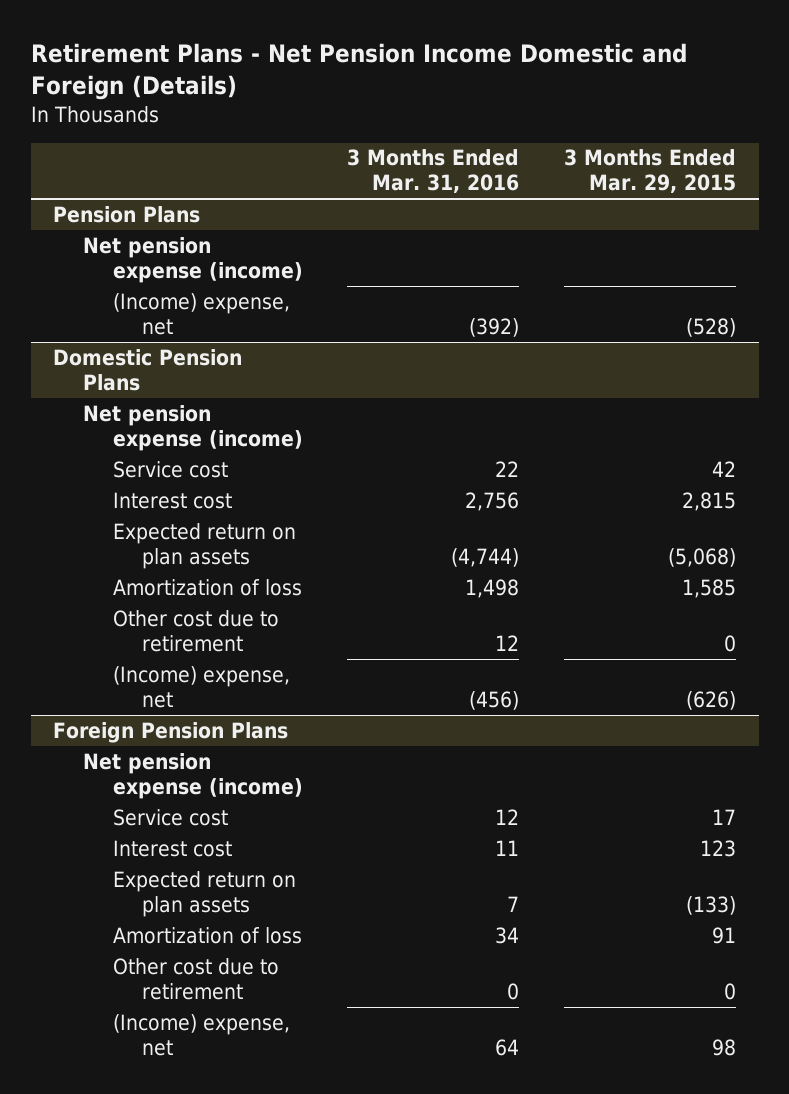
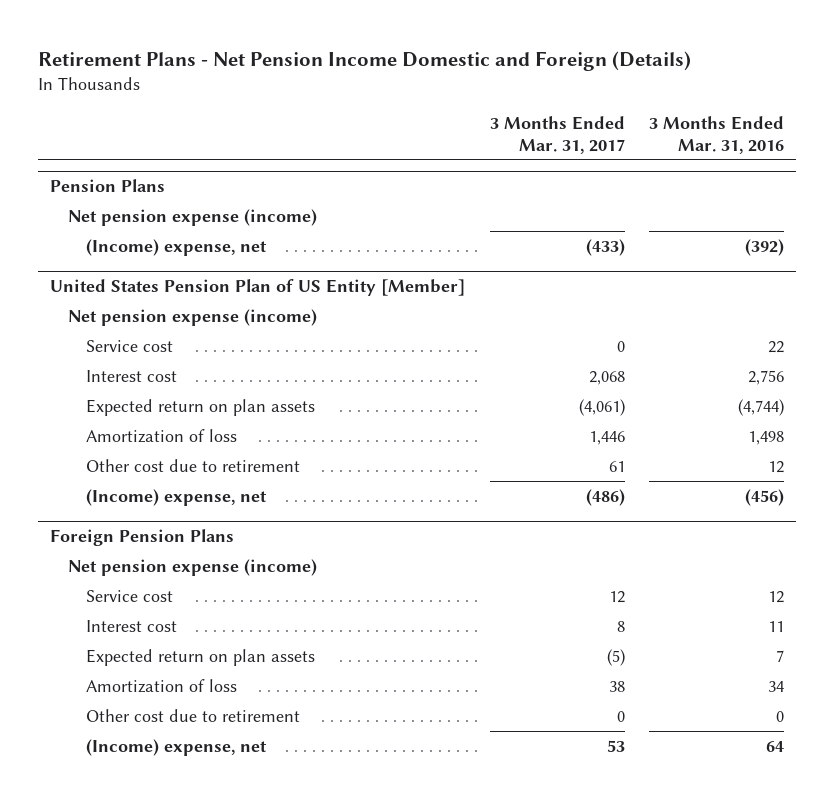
[564,149,737,194] 3 Months Ended Mar. 29, 2015 -> none
none -> [489,116,625,154] 3 Months Ended Mar. 31, 2017
[53,348,243,391] Domestic Pension Plans -> [50,279,466,297] United States Pension Plan of US Entity [Member]

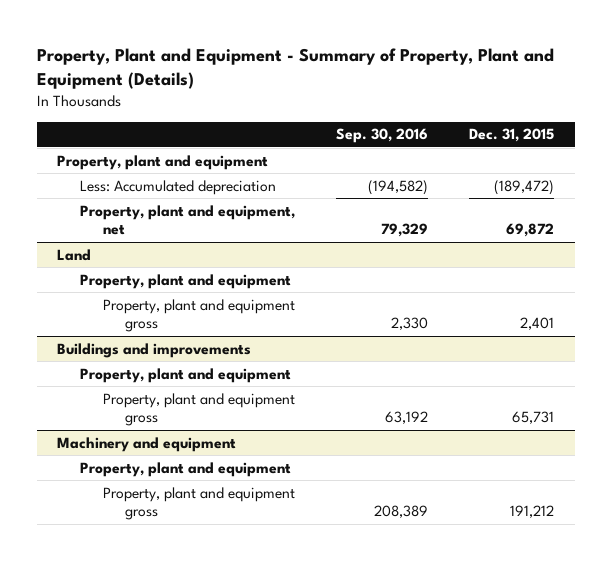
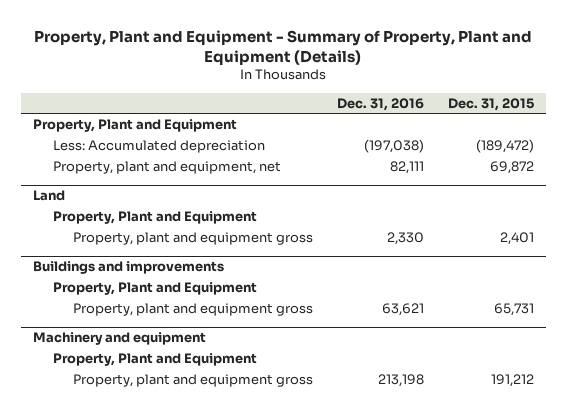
[336,128,429,144] Sep. 30, 2016 -> none
none -> [336,97,424,111] Dec. 31, 2016
[57,154,269,170] Property, plant and equipment -> [33,119,238,133] Property, Plant and Equipment
[80,273,292,289] Property, plant and equipment -> [52,211,257,225] Property, Plant and Equipment
[80,367,292,383] Property, plant and equipment -> [52,282,257,296] Property, Plant and Equipment
[80,461,292,477] Property, plant and equipment -> [52,353,257,367] Property, Plant and Equipment

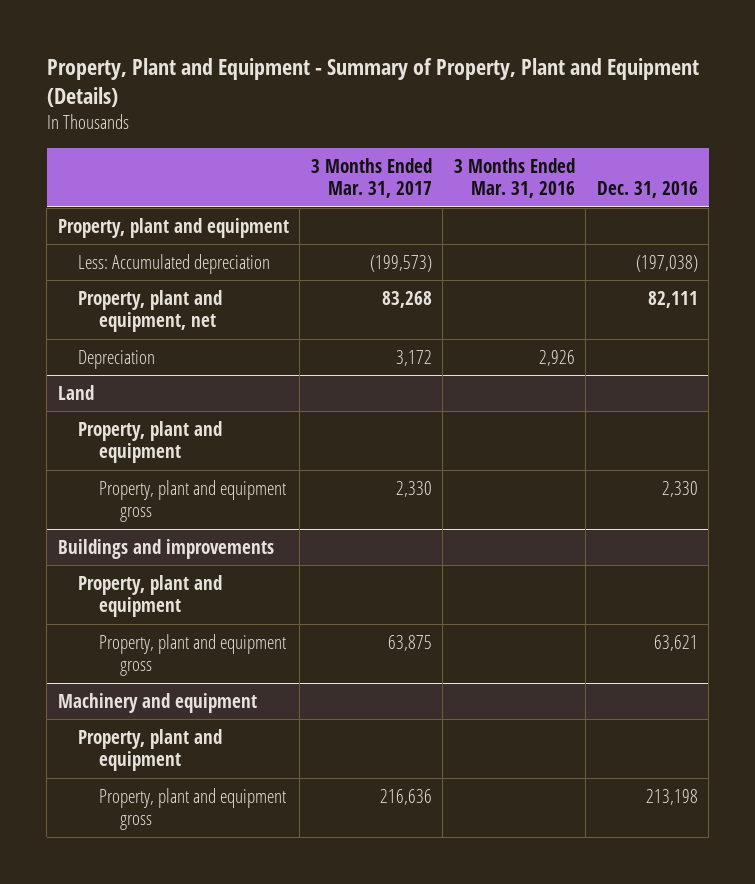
[447,97,534,111] Dec. 31, 2015 -> none
none -> [310,157,432,199] 3 Months Ended Mar. 31, 2017
none -> [453,157,575,199] 3 Months Ended Mar. 31, 2016
[33,119,238,133] Property, Plant and Equipment -> [57,217,289,238] Property, plant and equipment
none -> [78,349,156,369] Depreciation
[52,211,257,225] Property, Plant and Equipment -> [78,420,223,464] Property, plant and equipment
[52,282,257,296] Property, Plant and Equipment -> [78,574,223,618] Property, plant and equipment
[52,353,257,367] Property, Plant and Equipment -> [78,728,223,772] Property, plant and equipment

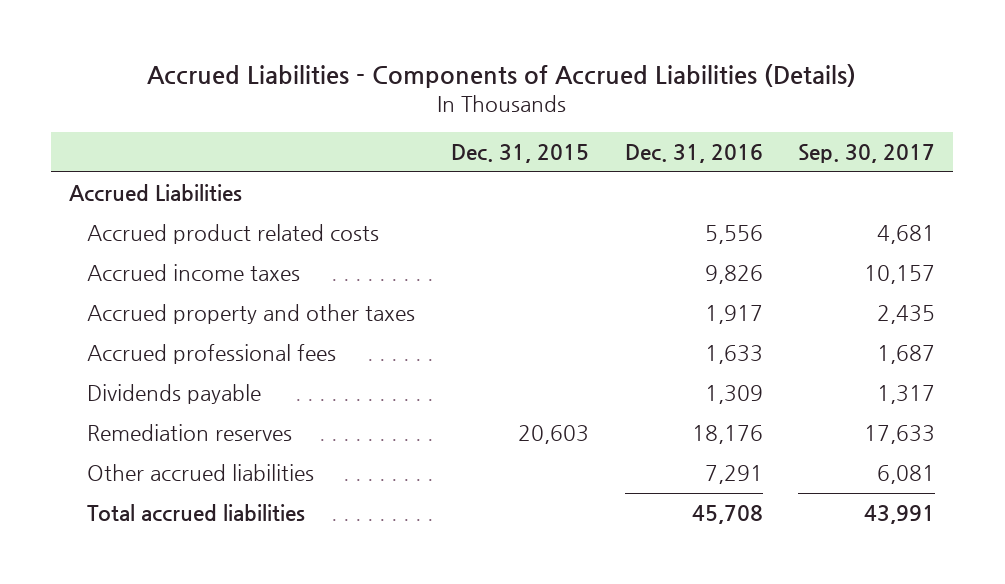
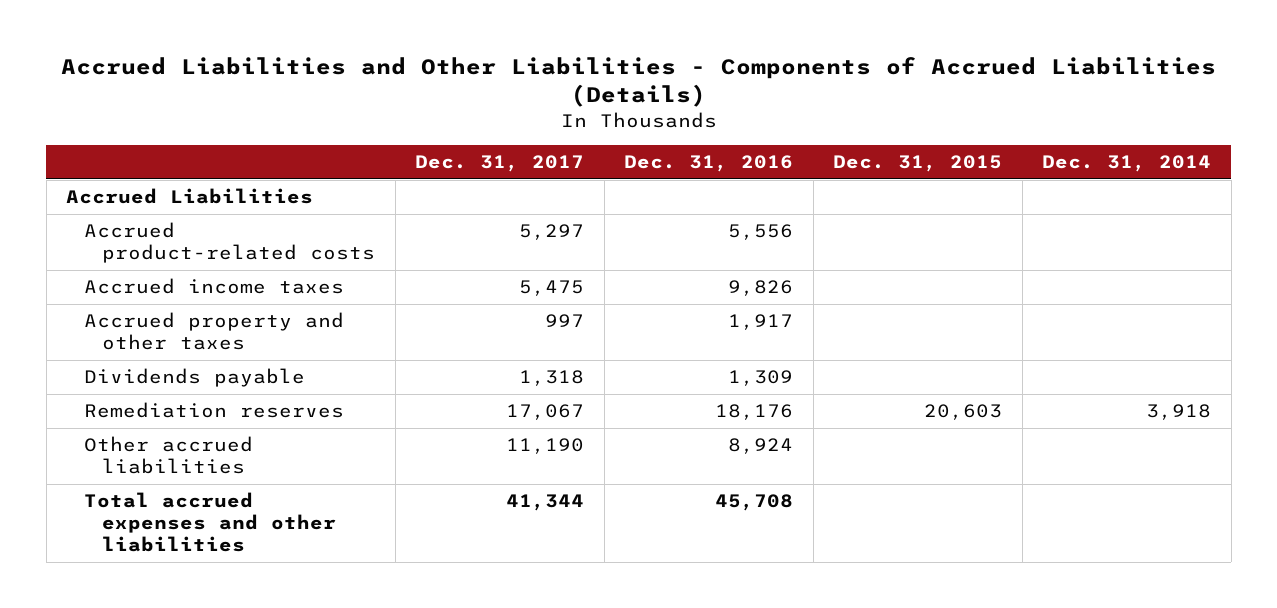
[147,64,857,89] Accrued Liabilities - Components of Accrued Liabilities (Details) -> [60,57,1216,108] Accrued Liabilities and Other Liabilities - Components of Accrued Liabilities (Details)
[798,143,936,163] Sep. 30, 2017 -> none
none -> [415,155,585,173] Dec. 31, 2017
none -> [1042,155,1212,173] Dec. 31, 2014
[87,224,380,245] Accrued product related costs -> [84,222,376,264] Accrued product-related costs
[87,344,337,365] Accrued professional fees -> none
[704,465,763,485] 7,291 -> [728,438,794,455] 8,924
[87,504,306,523] Total accrued liabilities -> [84,492,337,553] Total accrued expenses and other liabilities

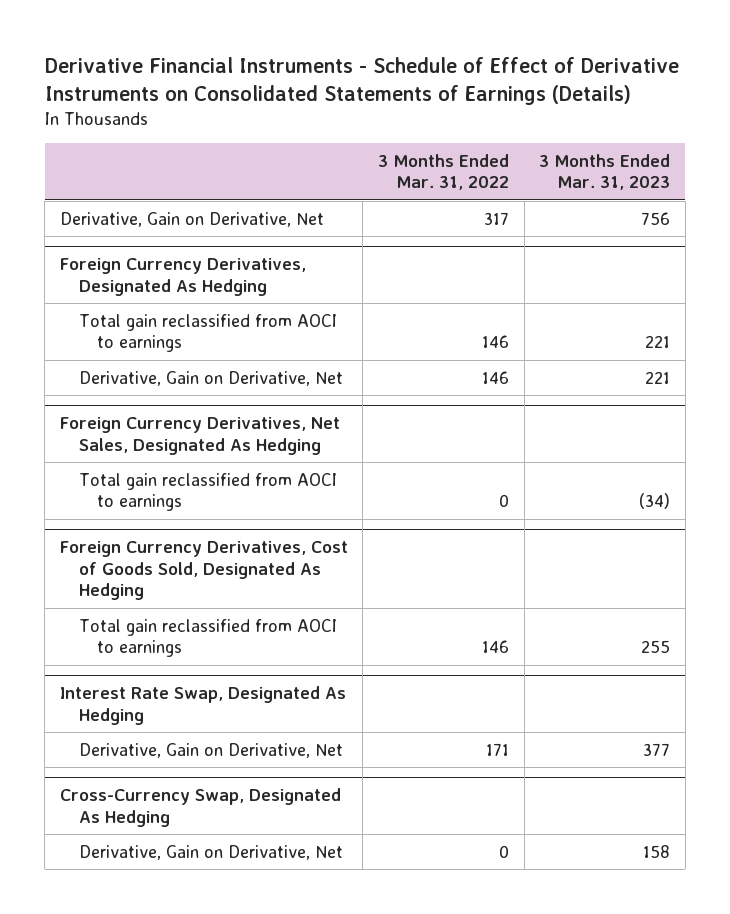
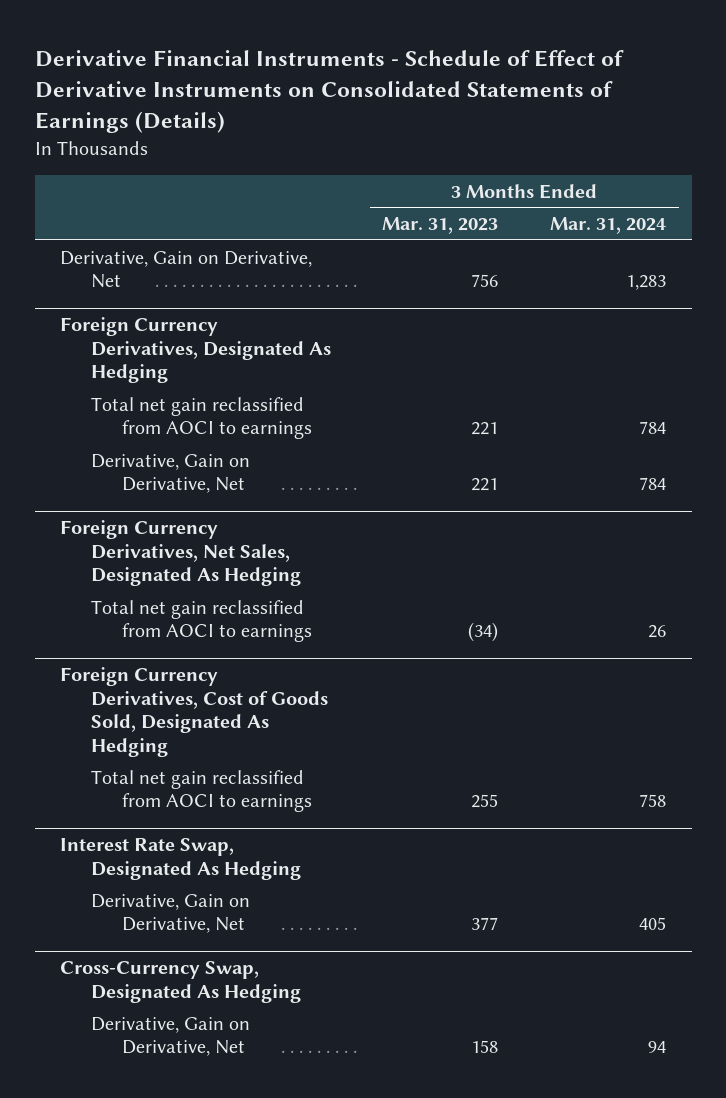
[377,153,509,191] 3 Months Ended Mar. 31, 2022 -> none
none -> [549,217,666,235] Mar. 31, 2024
[78,313,337,353] Total gain reclassified from AOCI to earnings -> [91,396,312,440] Total net gain reclassified from AOCI to earnings
[78,472,337,512] Total gain reclassified from AOCI to earnings -> [91,599,312,643] Total net gain reclassified from AOCI to earnings
[78,618,337,658] Total gain reclassified from AOCI to earnings -> [91,769,312,813] Total net gain reclassified from AOCI to earnings

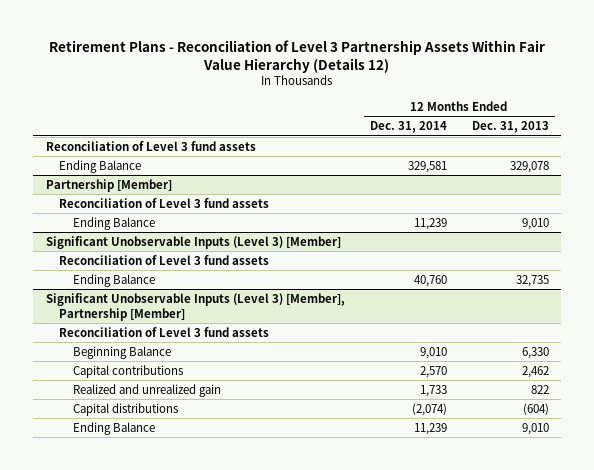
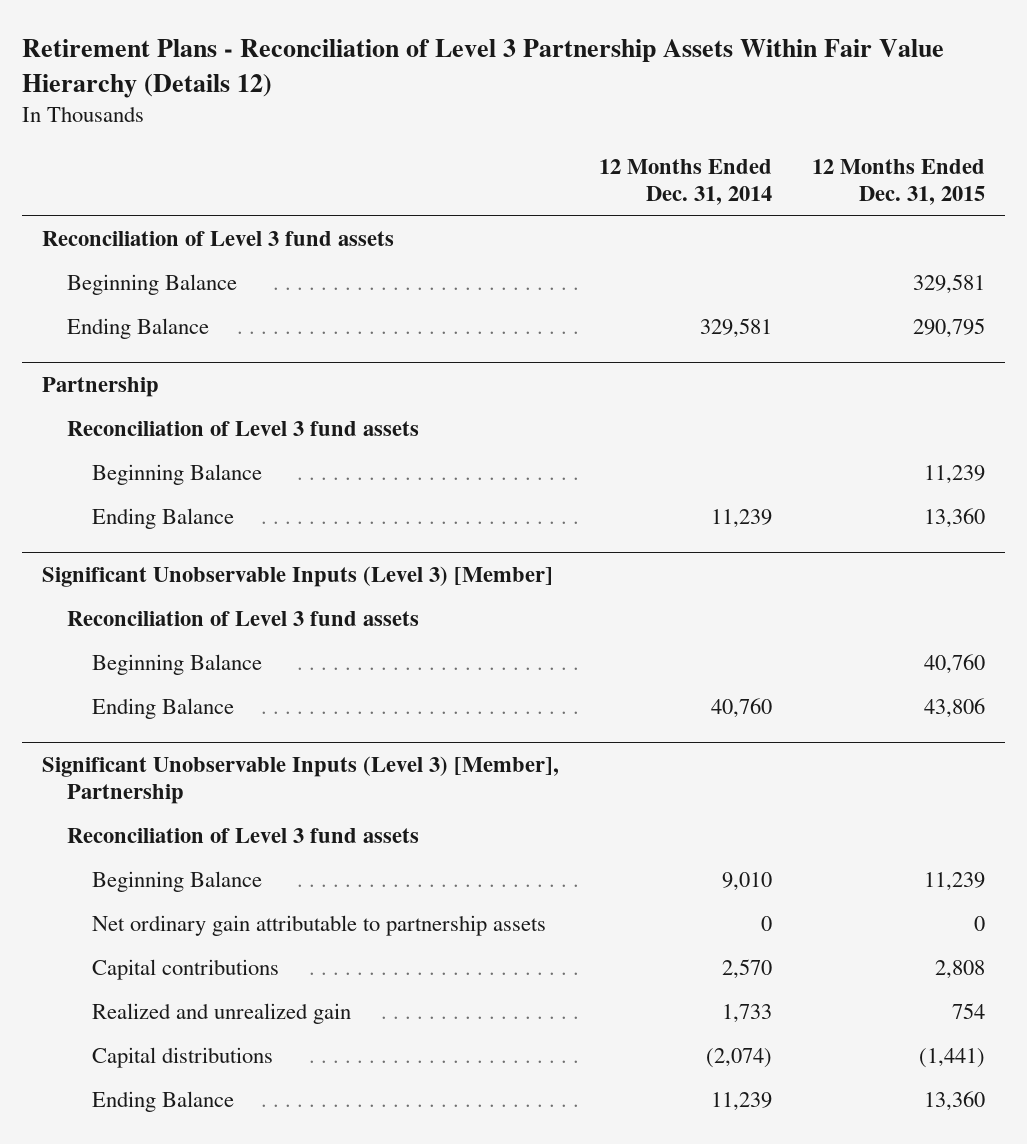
[471,121,549,134] Dec. 31, 2013 -> none
none -> [812,159,986,206] 12 Months Ended Dec. 31, 2015
none -> [66,274,237,296] Beginning Balance
[45,178,172,192] Partnership [Member] -> [42,376,160,397] Partnership
none -> [91,464,262,486] Beginning Balance
none -> [91,654,262,676] Beginning Balance
[45,292,345,321] Significant Unobservable Inputs (Level 3) [Member], Partnership [Member] -> [42,755,560,805] Significant Unobservable Inputs (Level 3) [Member], Partnership
none -> [91,915,546,937] Net ordinary gain attributable to partnership assets

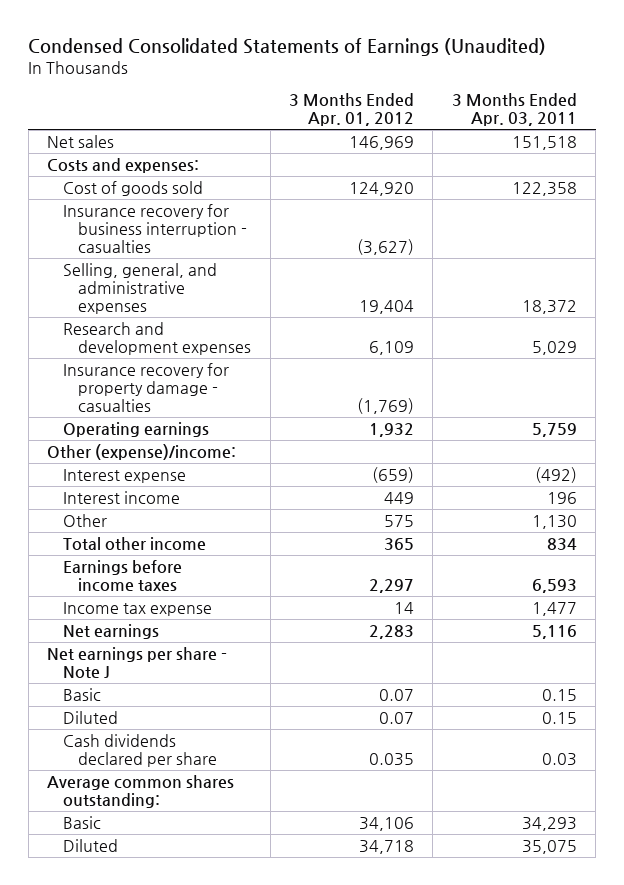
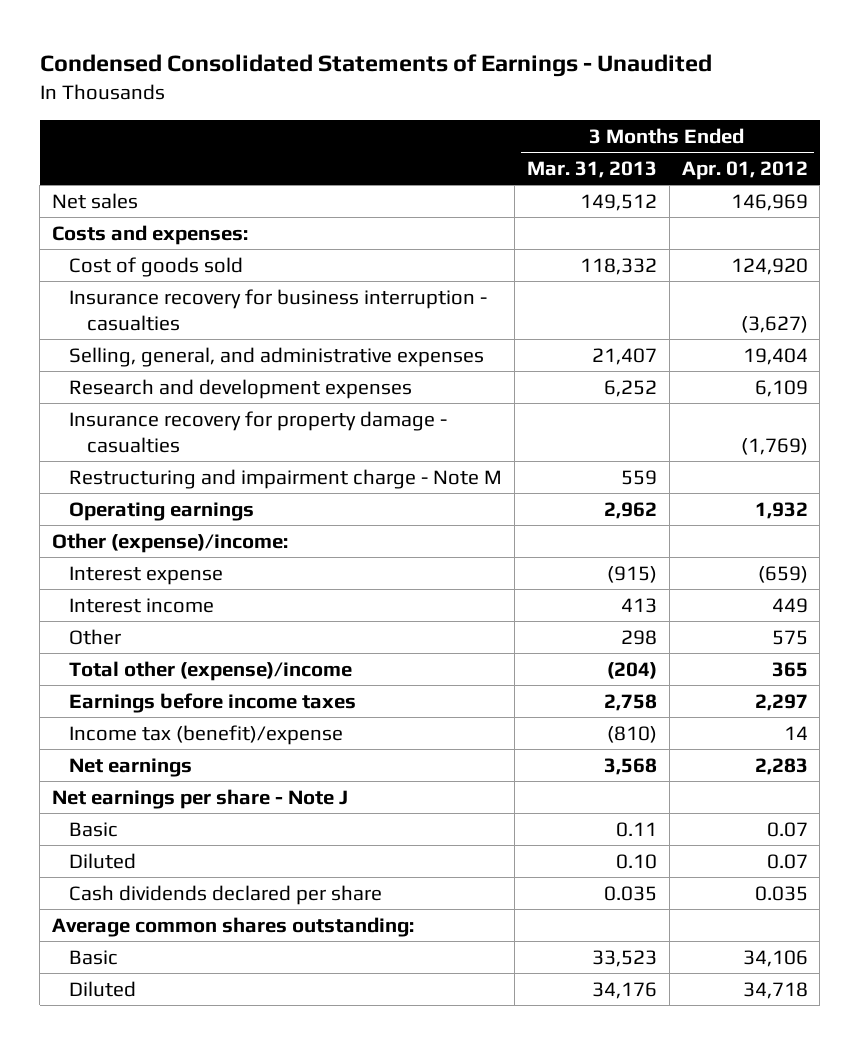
[28,38,547,57] Condensed Consolidated Statements of Earnings (Unaudited) -> [39,54,712,78] Condensed Consolidated Statements of Earnings - Unaudited
[451,93,577,127] 3 Months Ended Apr. 03, 2011 -> none
none -> [526,160,657,178] Mar. 31, 2013
none -> [69,468,503,489] Restructuring and impairment charge - Note M
[62,536,206,551] Total other income -> [69,660,353,681] Total other (expense)/income
[62,601,212,616] Income tax expense -> [69,724,344,745] Income tax (benefit)/expense

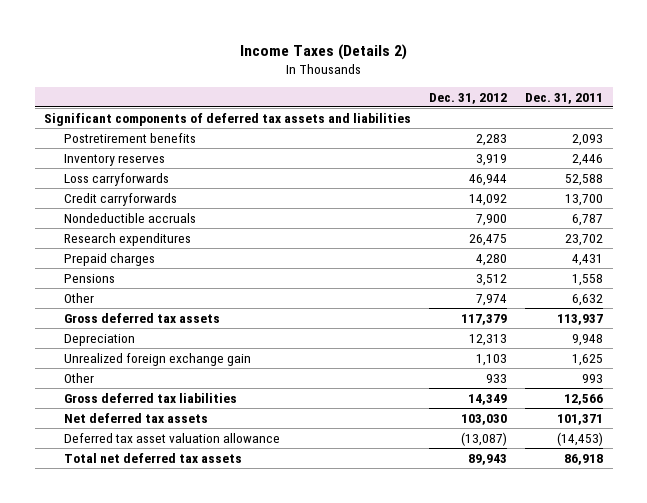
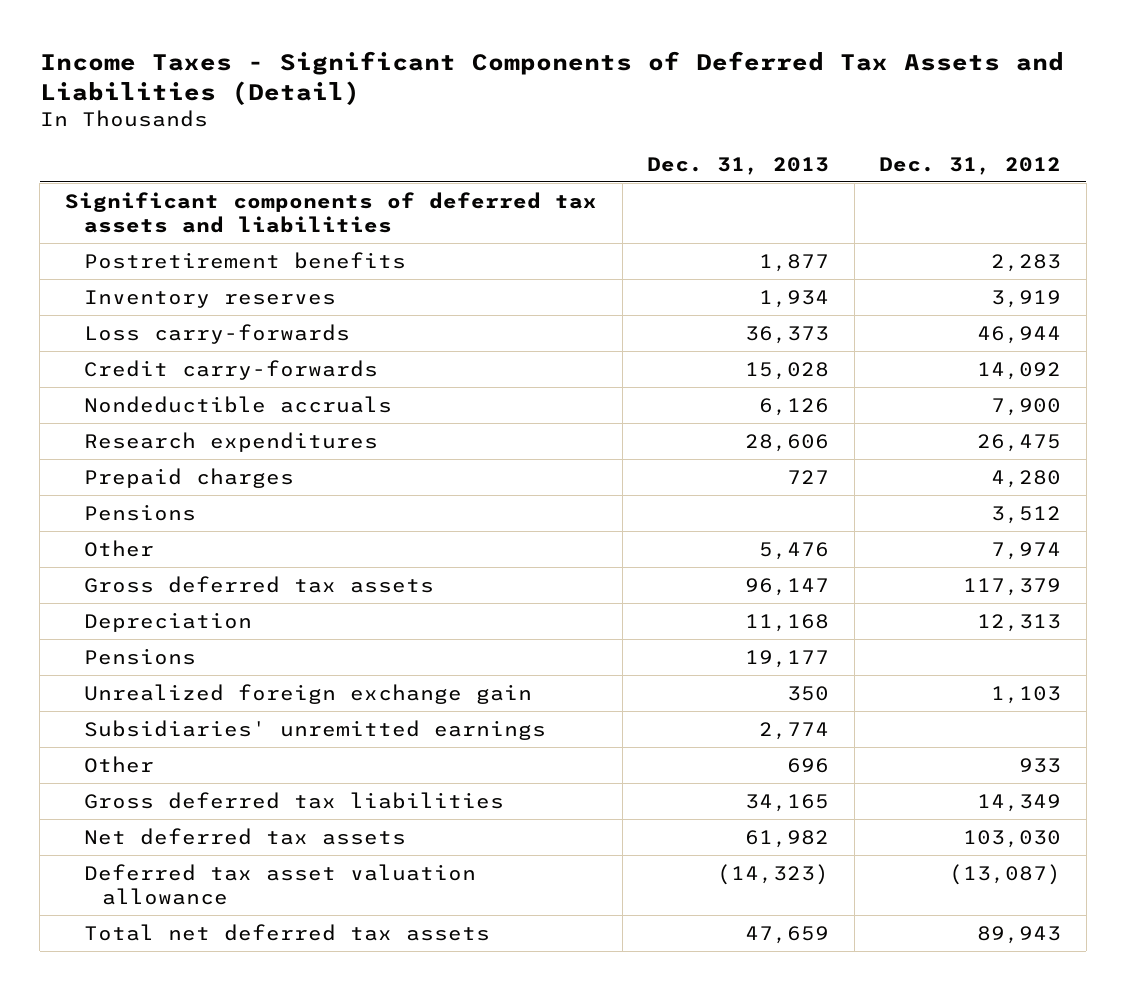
[239,43,407,60] Income Taxes (Details 2) -> [39,50,1064,106] Income Taxes - Significant Components of Deferred Tax Assets and Liabilities (Detail)
[525,92,604,104] Dec. 31, 2011 -> none
none -> [647,156,830,175] Dec. 31, 2013
[63,172,169,186] Loss carryforwards -> [83,323,350,344] Loss carry-forwards
[63,192,177,206] Credit carryforwards -> [83,359,378,380] Credit carry-forwards
none -> [83,647,196,665] Pensions
none -> [83,719,546,740] Subsidiaries' unremitted earnings

